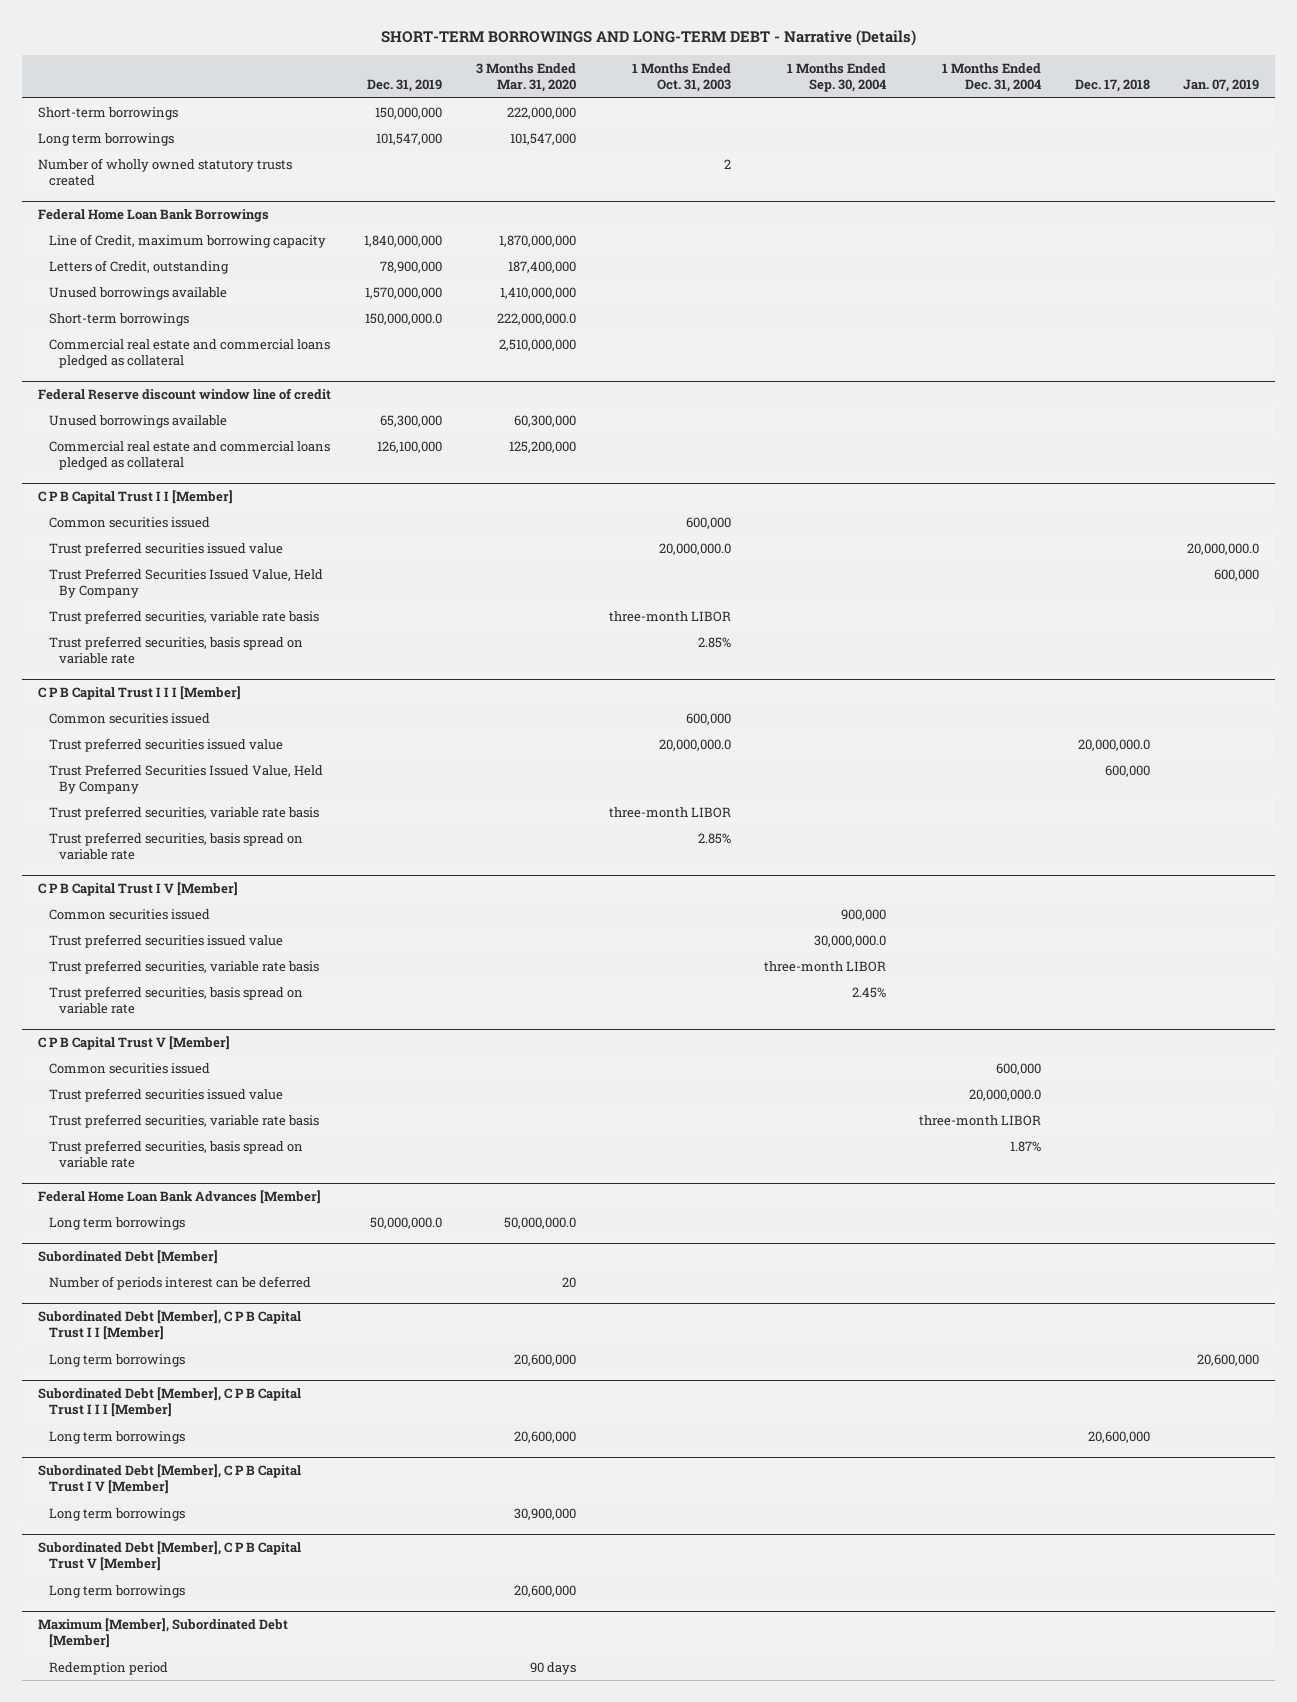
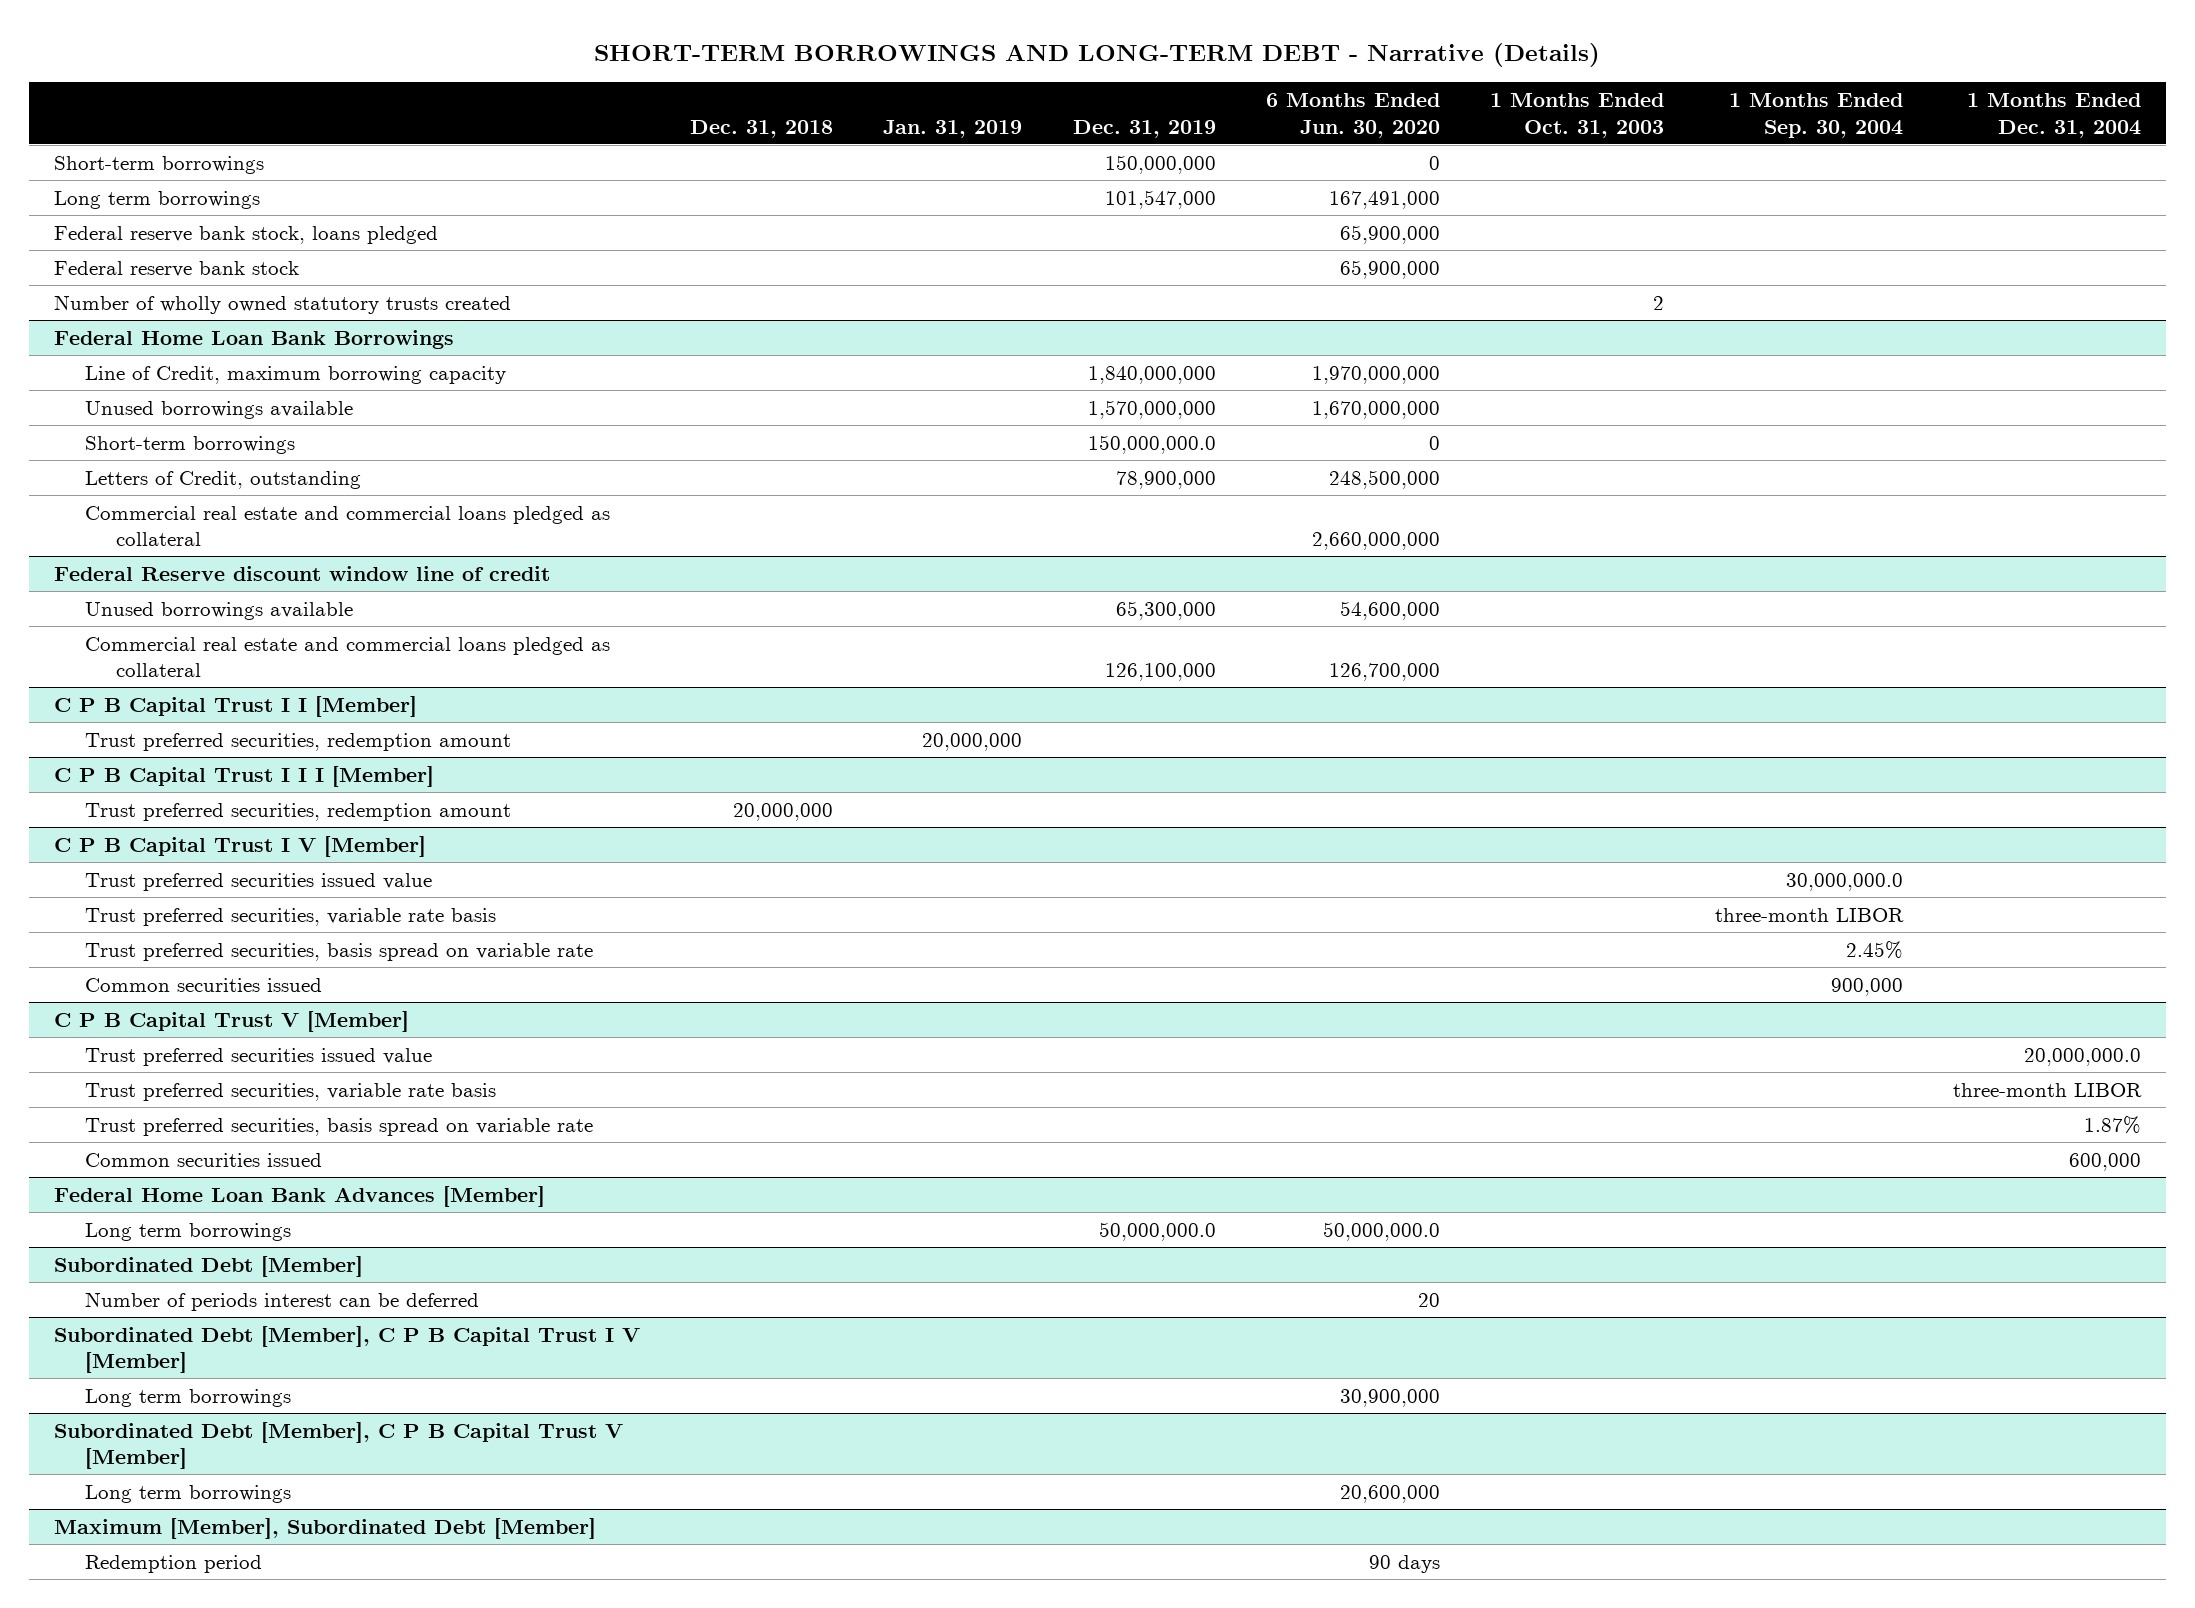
[475,63,576,93] 3 Months Ended Mar. 31, 2020 -> none
[1074,79,1150,93] Dec. 17, 2018 -> none
[1182,79,1259,93] Jan. 07, 2019 -> none
none -> [690,119,834,138] Dec. 31, 2018
none -> [883,119,1023,138] Jan. 31, 2019
none -> [1266,92,1441,138] 6 Months Ended Jun. 30, 2020
none -> [53,225,438,244] Federal reserve bank stock, loans pledged
none -> [53,260,299,277] Federal reserve bank stock
[48,259,229,274] Letters of Credit, outstanding -> [84,470,361,489] Letters of Credit, outstanding
[48,516,210,528] Common securities issued -> none
[48,541,283,556] Trust preferred securities issued value -> none
[48,567,323,599] Trust Preferred Securities Issued Value, Held By Company -> none
[48,609,319,624] Trust preferred securities, variable rate basis -> none
[48,635,303,665] Trust preferred securities, basis spread on variable rate -> none
none -> [84,732,511,751] Trust preferred securities, redemption amount
[48,712,210,724] Common securities issued -> none
[48,737,283,752] Trust preferred securities issued value -> none
[48,763,323,795] Trust Preferred Securities Issued Value, Held By Company -> none
[48,805,319,820] Trust preferred securities, variable rate basis -> none
[48,831,303,861] Trust preferred securities, basis spread on variable rate -> none
none -> [84,802,511,821] Trust preferred securities, redemption amount
[48,908,210,920] Common securities issued -> [84,977,322,992] Common securities issued
[48,1062,210,1074] Common securities issued -> [84,1152,322,1167] Common securities issued
[38,1309,302,1341] Subordinated Debt [Member], C P B Capital Trust I I [Member] -> none
[48,1353,185,1367] Long term borrowings -> none
[38,1386,302,1418] Subordinated Debt [Member], C P B Capital Trust I I I [Member] -> none
[48,1430,185,1444] Long term borrowings -> none

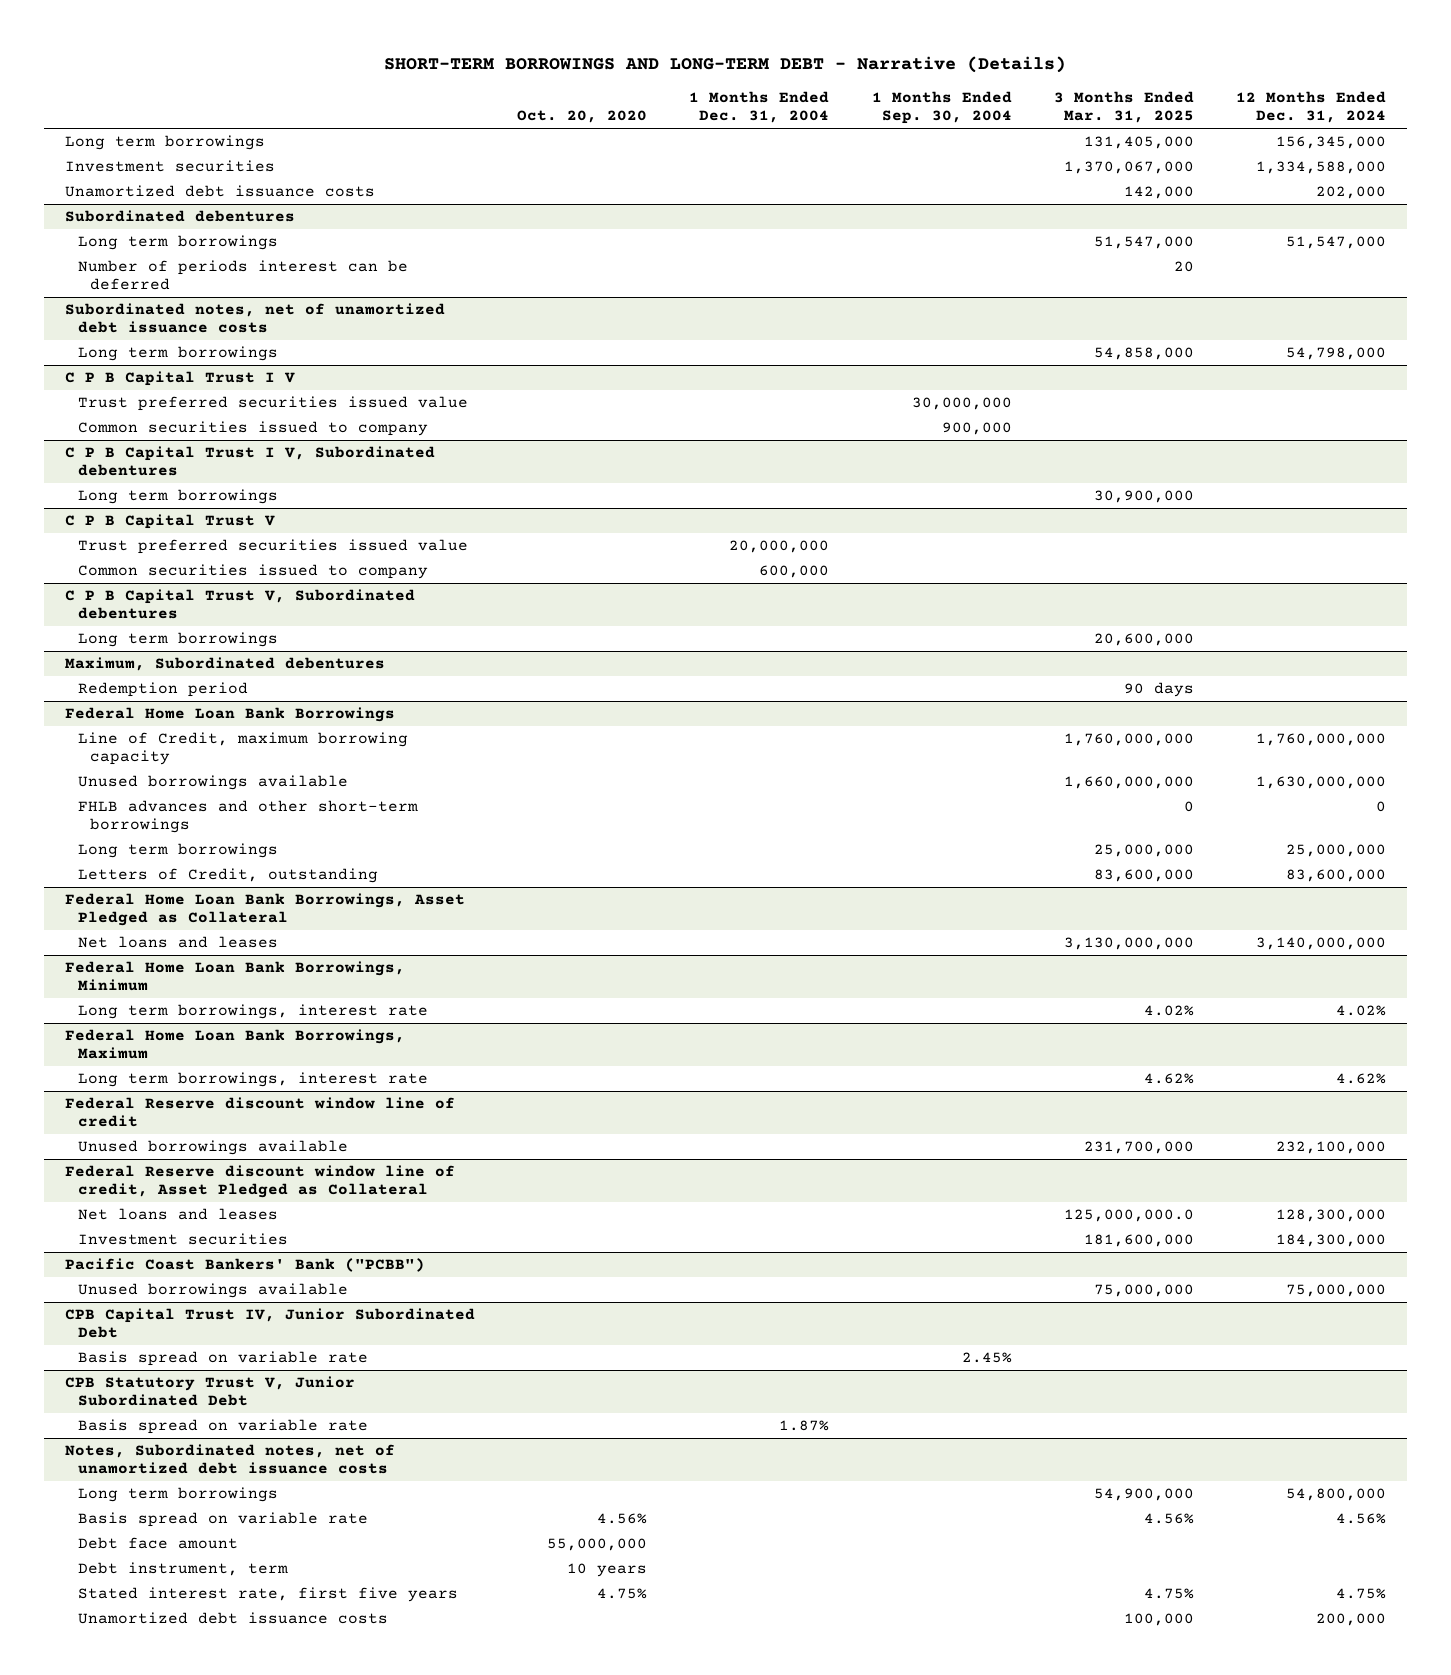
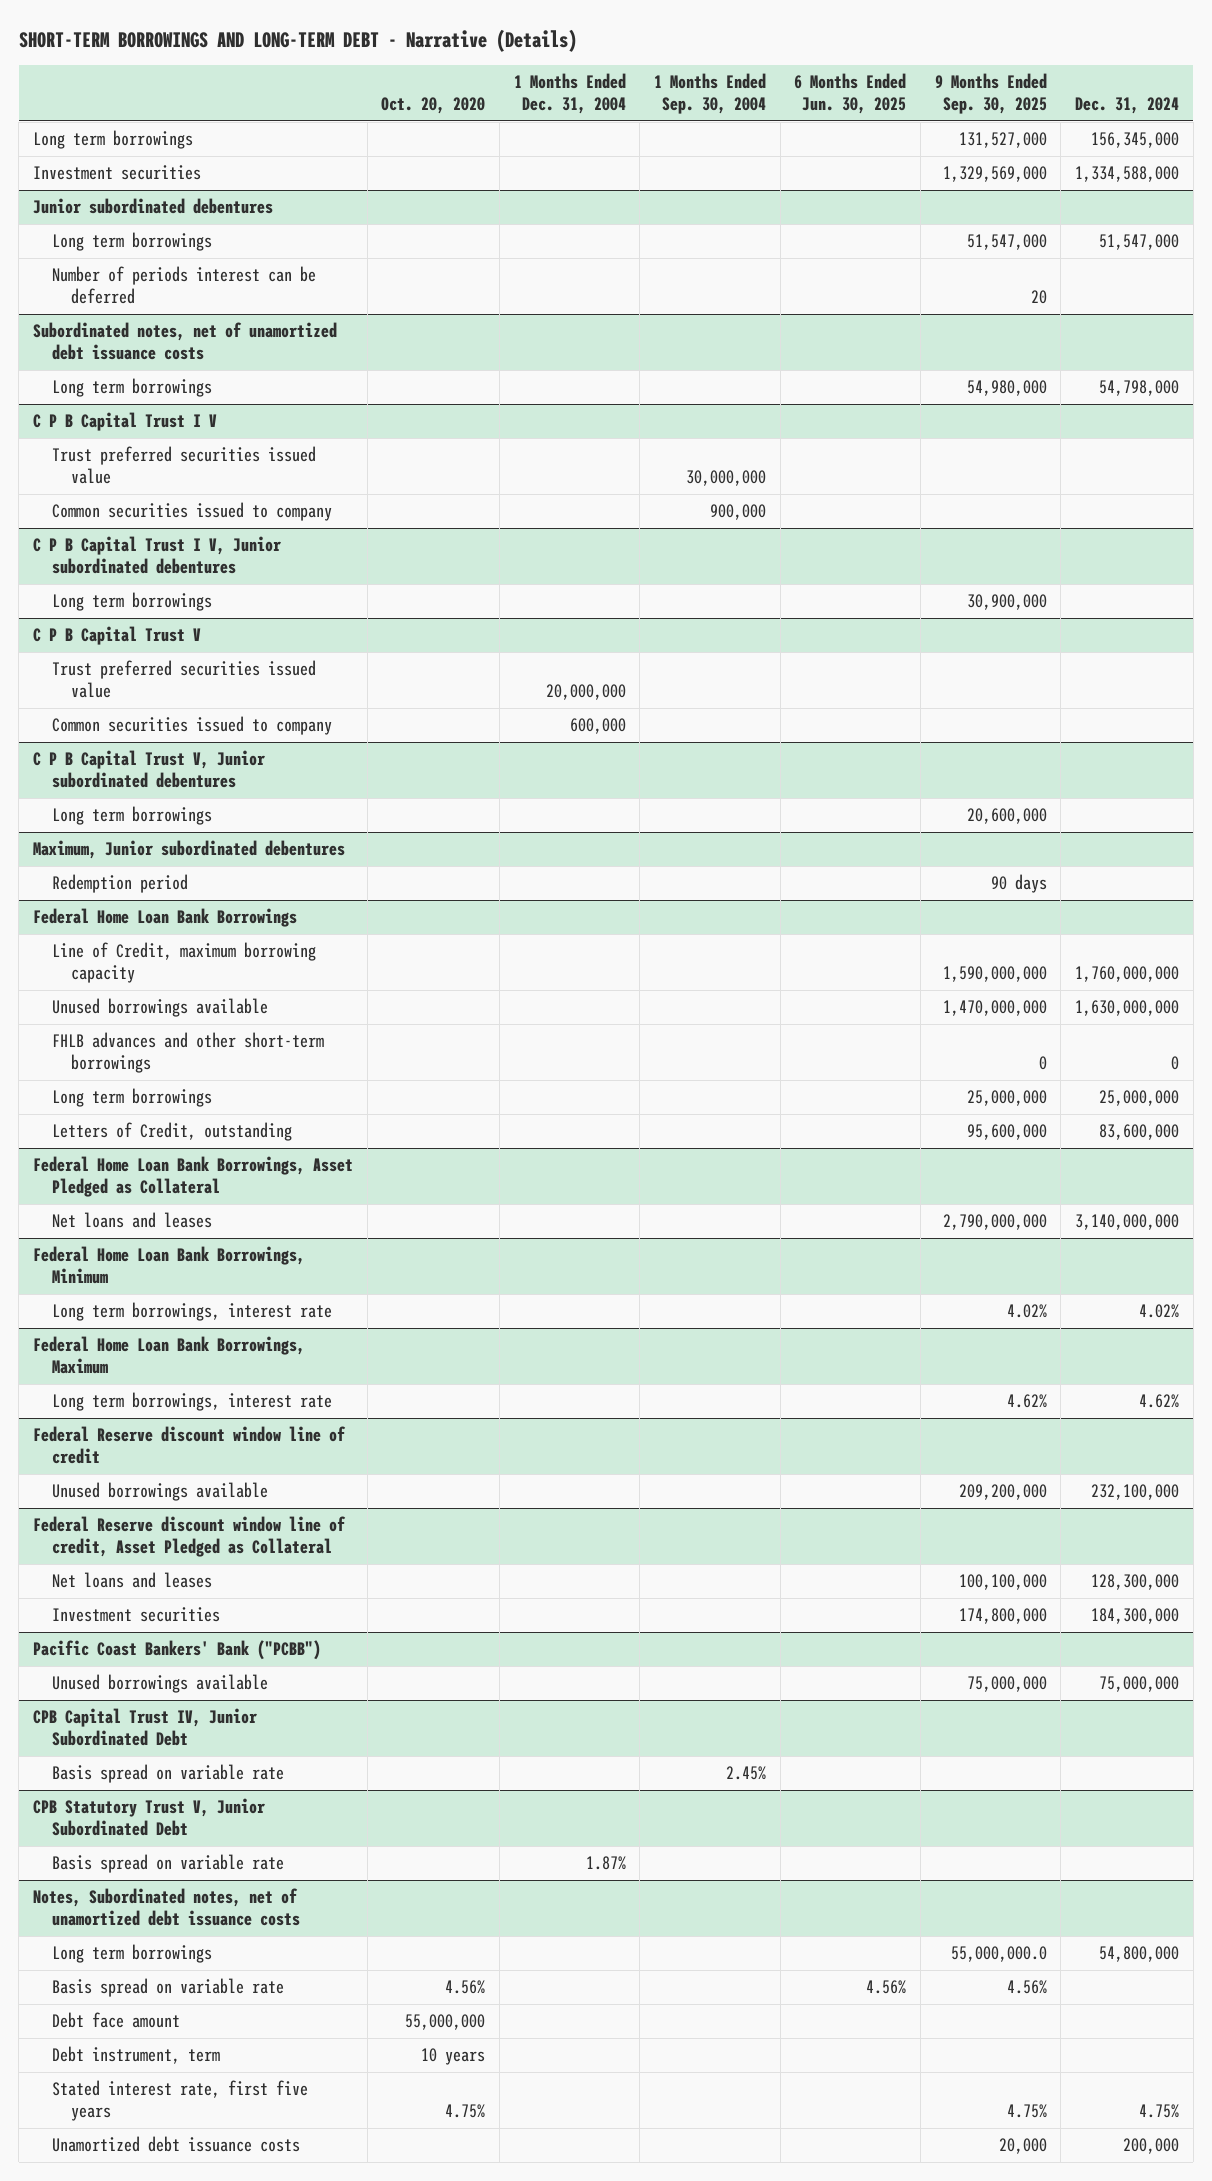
[1053,91,1194,124] 3 Months Ended Mar. 31, 2025 -> none
[1235,91,1386,124] 12 Months Ended Dec. 31, 2024 -> none
none -> [794,73,907,114] 6 Months Ended Jun. 30, 2025
none -> [934,73,1047,114] 9 Months Ended Sep. 30, 2025
none -> [1075,96,1180,114] Dec. 31, 2024
[65,184,376,197] Unamortized debt issuance costs -> none
[65,209,296,222] Subordinated debentures -> [32,198,273,215] Junior subordinated debentures
[65,445,436,477] C P B Capital Trust I V, Subordinated debentures -> [32,536,281,575] C P B Capital Trust I V, Junior subordinated debentures
[65,588,416,620] C P B Capital Trust V, Subordinated debentures -> [32,750,265,789] C P B Capital Trust V, Junior subordinated debentures
[65,656,386,671] Maximum, Subordinated debentures -> [32,840,345,860] Maximum, Junior subordinated debentures

